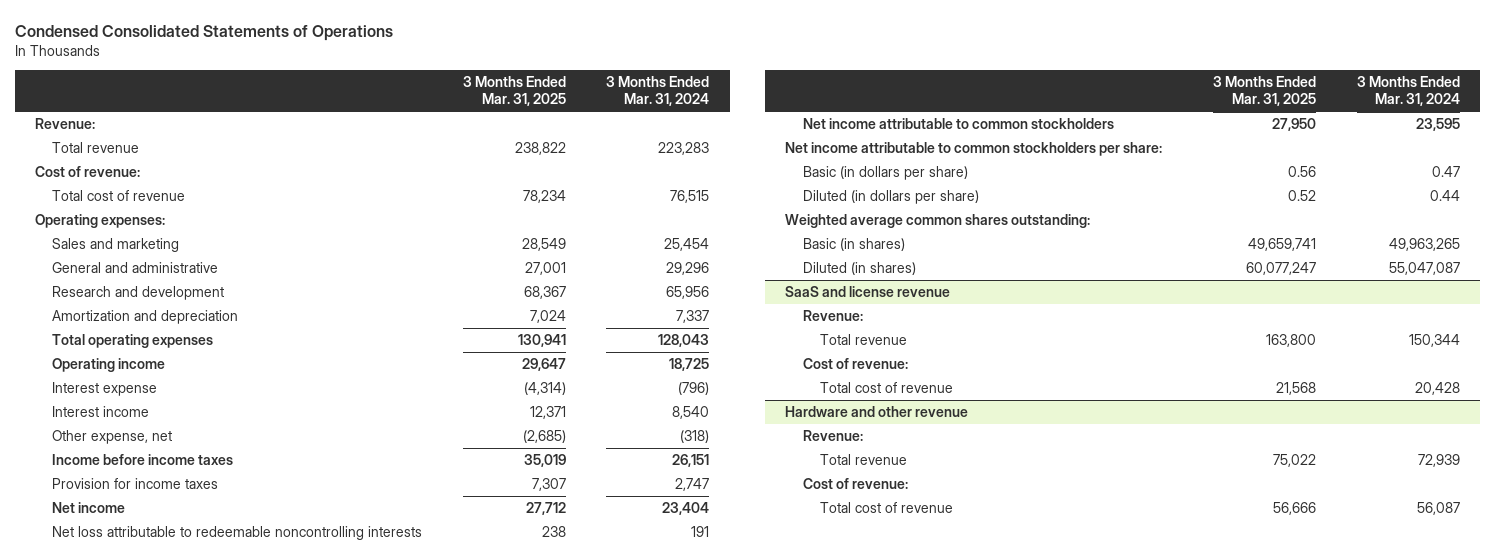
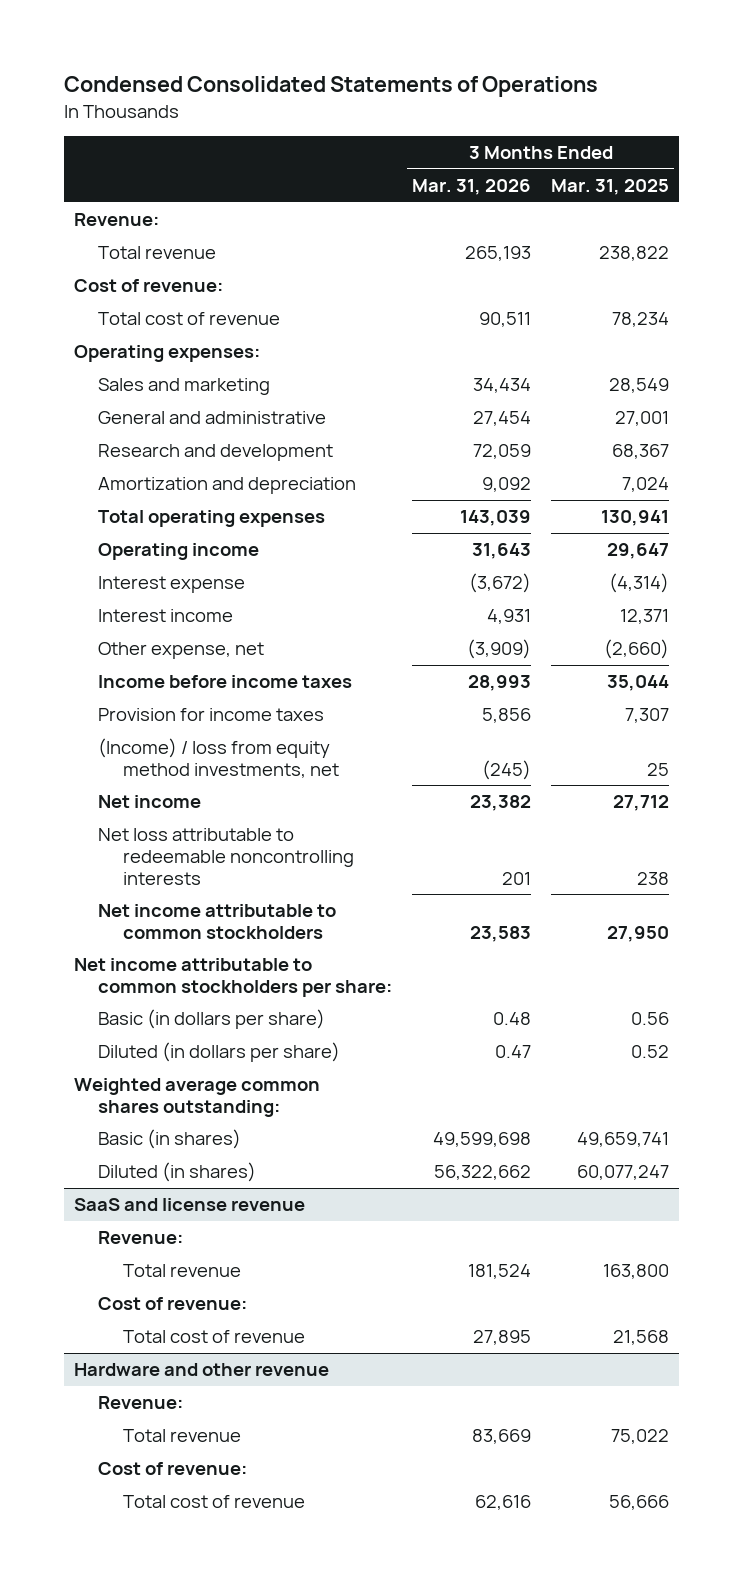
[606,75,710,107] 3 Months Ended Mar. 31, 2024 -> none
none -> [412,178,532,195] Mar. 31, 2026
[522,430,566,444] (2,685) -> [603,639,669,660] (2,660)
[523,454,566,468] 35,019 -> [606,675,669,692] 35,044
none -> [98,738,340,778] (Income) / loss from equity method investments, net

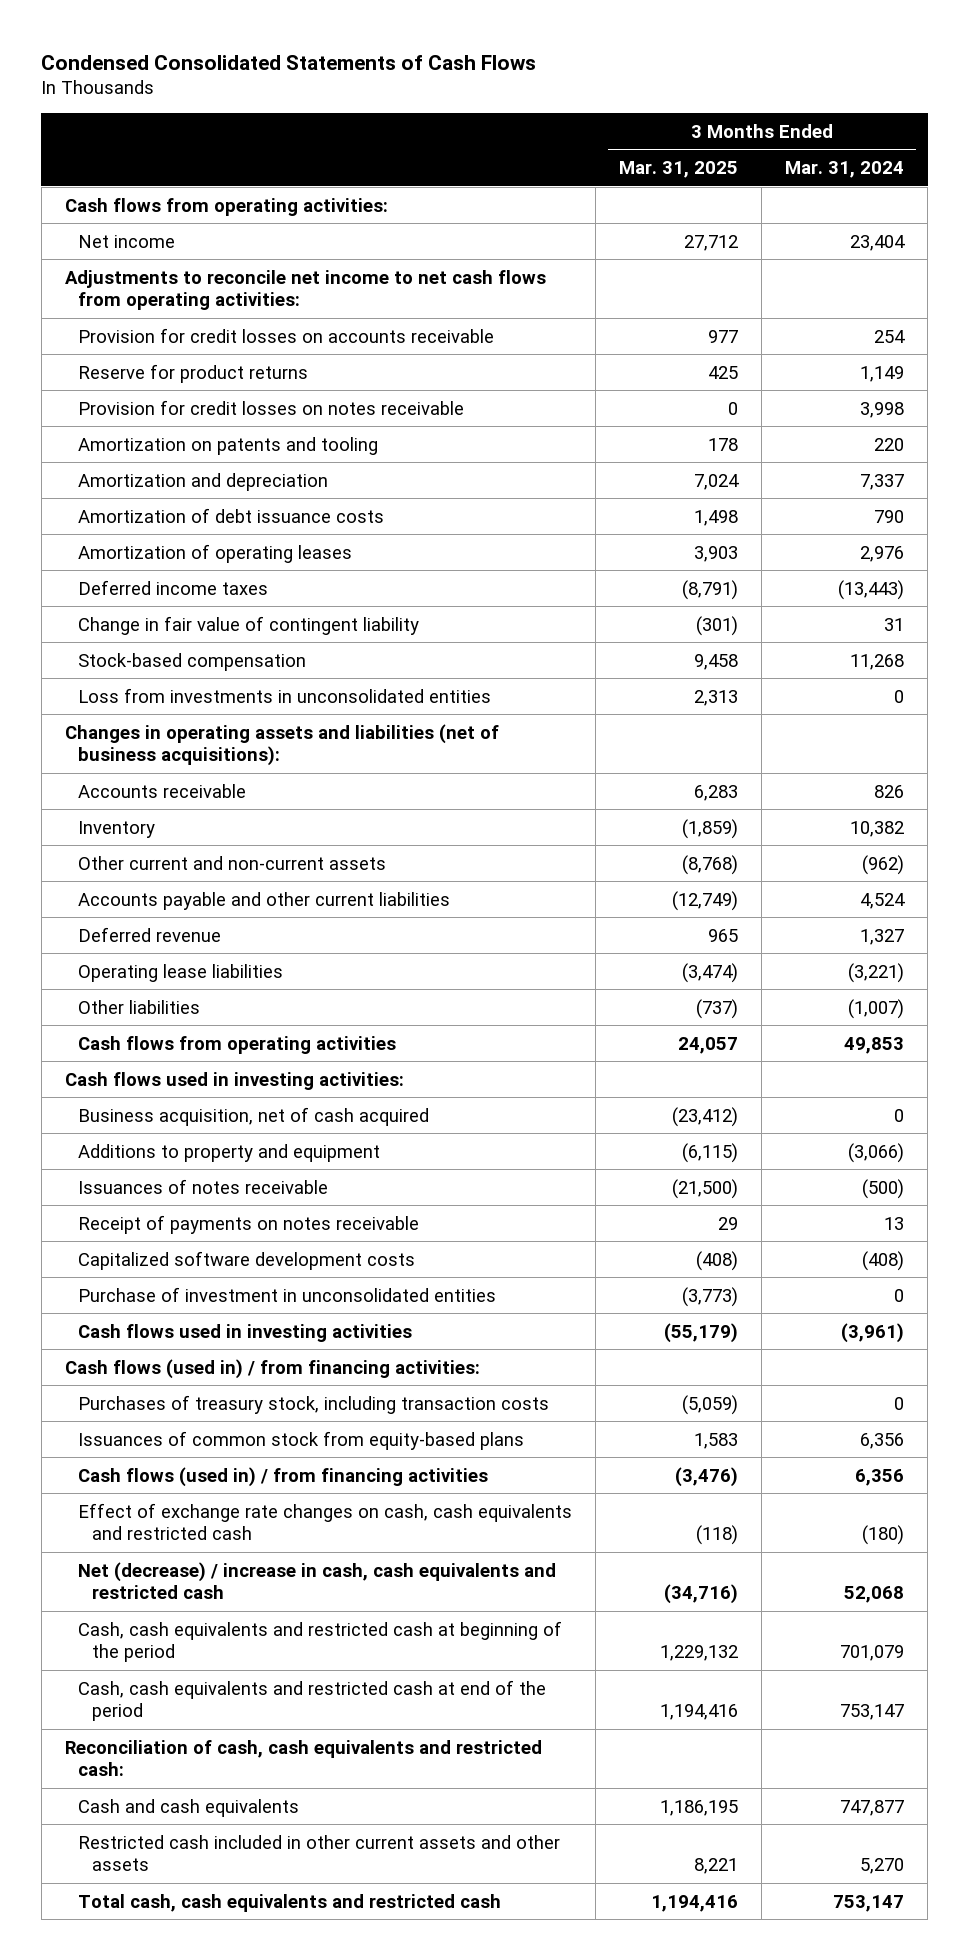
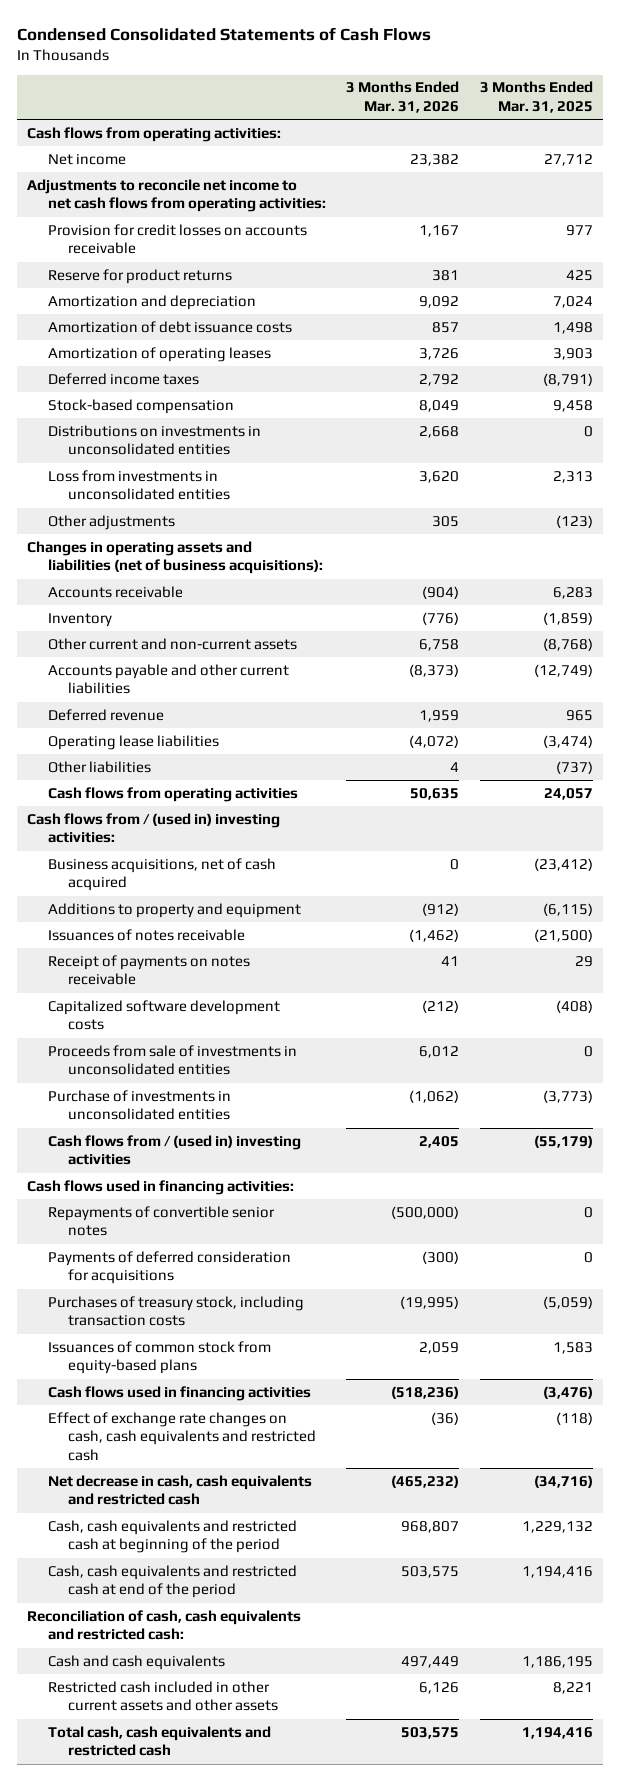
[785,161,905,179] Mar. 31, 2024 -> none
none -> [346,81,460,113] 3 Months Ended Mar. 31, 2026
[78,399,465,415] Provision for credit losses on notes receivable -> none
[78,436,379,455] Amortization on patents and tooling -> none
[78,615,420,635] Change in fair value of contingent liability -> none
none -> [47,424,261,456] Distributions on investments in unconsolidated entities
none -> [47,514,175,530] Other adjustments
[64,1071,404,1090] Cash flows used in investing activities: -> [26,812,280,844] Cash flows from / (used in) investing activities:
[78,1106,430,1126] Business acquisition, net of cash acquired -> [47,857,276,892] Business acquisitions, net of cash acquired
none -> [47,1044,297,1076] Proceeds from sale of investments in unconsolidated entities
[78,1286,497,1302] Purchase of investment in unconsolidated entities -> [47,1089,231,1121] Purchase of investments in unconsolidated entities
[78,1323,413,1342] Cash flows used in investing activities -> [47,1134,301,1166] Cash flows from / (used in) investing activities
[64,1358,480,1379] Cash flows (used in) / from financing activities: -> [26,1179,294,1195] Cash flows used in financing activities:
none -> [47,1205,275,1237] Repayments of convertible senior notes
none -> [47,1250,291,1285] Payments of deferred consideration for acquisitions
[78,1466,489,1487] Cash flows (used in) / from financing activities -> [47,1385,311,1401] Cash flows used in financing activities
[78,1561,557,1600] Net (decrease) / increase in cash, cash equivalents and restricted cash -> [47,1474,312,1506] Net decrease in cash, cash equivalents and restricted cash

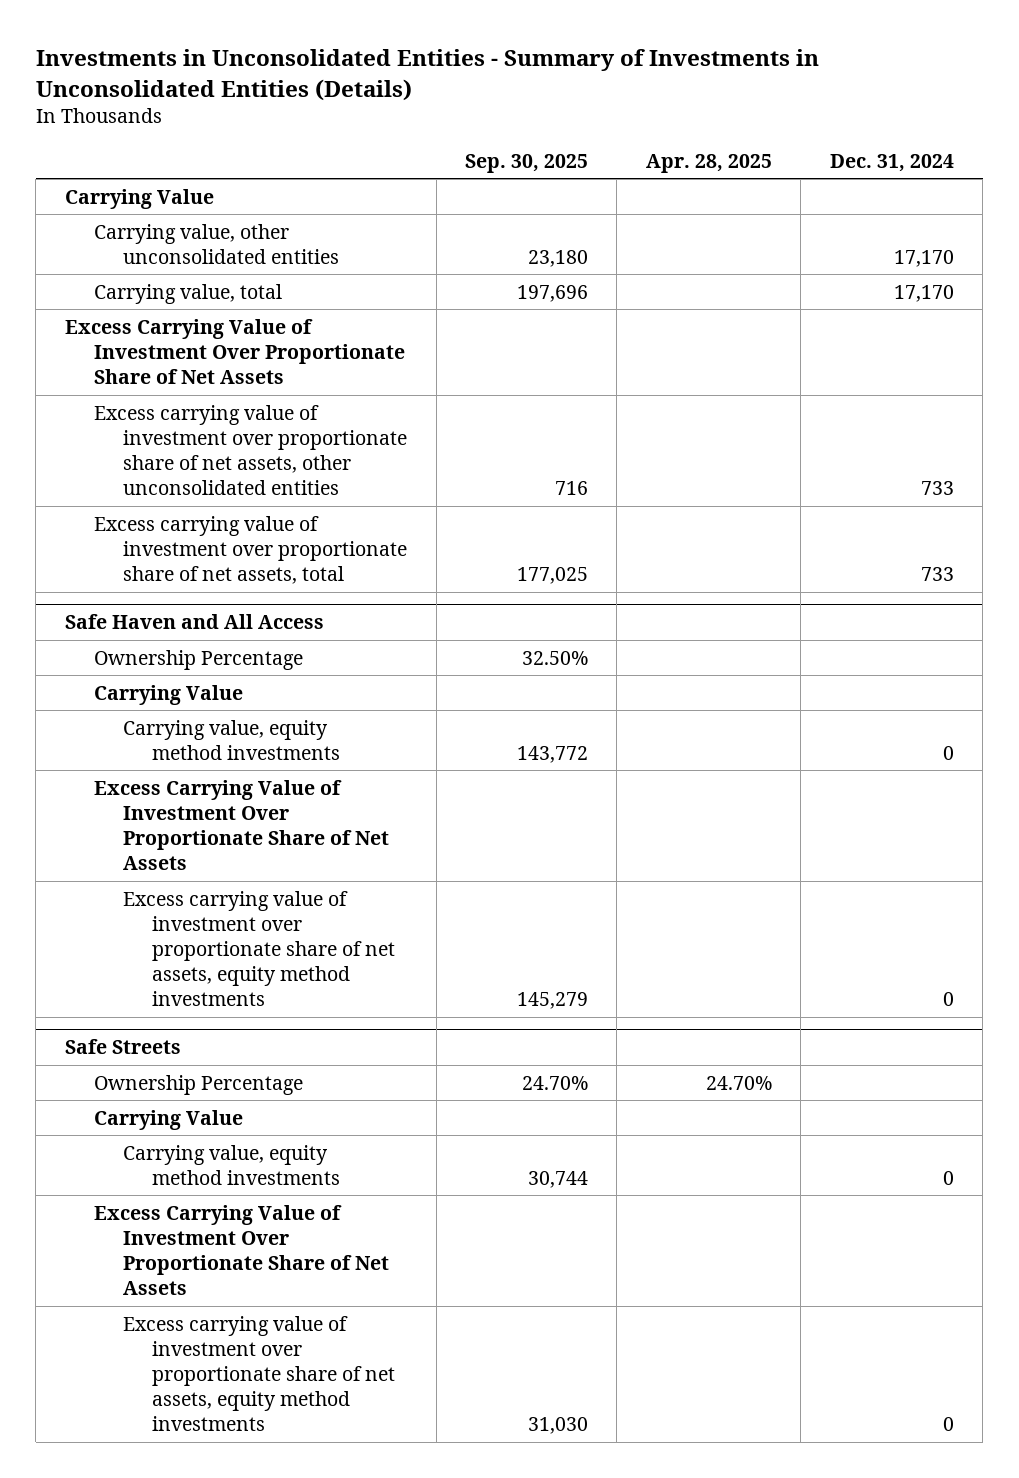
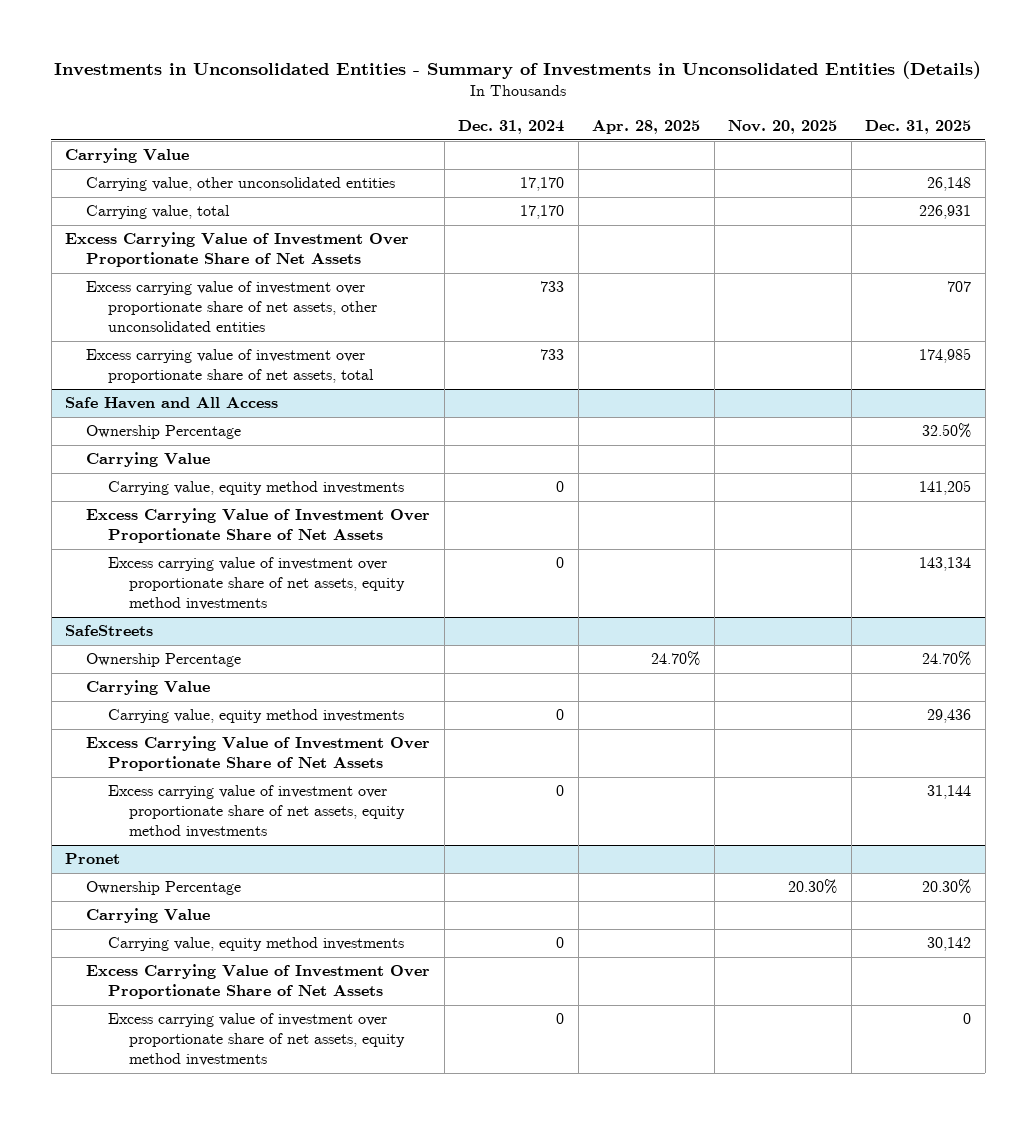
[464,153,588,173] Sep. 30, 2025 -> none
none -> [728,120,838,135] Nov. 20, 2025
none -> [865,120,972,135] Dec. 31, 2025
[64,1039,181,1055] Safe Streets -> [65,625,154,637] SafeStreets
none -> [65,853,121,865] Pronet
none -> [86,881,242,896] Ownership Percentage
none -> [86,908,211,924] Carrying Value
none -> [107,937,404,952] Carrying value, equity method investments
none -> [86,964,431,1000] Excess Carrying Value of Investment Over Proportionate Share of Net Assets
none -> [107,1013,405,1067] Excess carrying value of investment over proportionate share of net assets, equity method investments

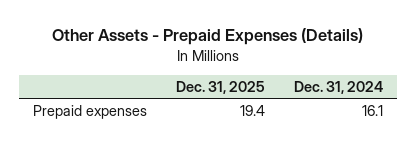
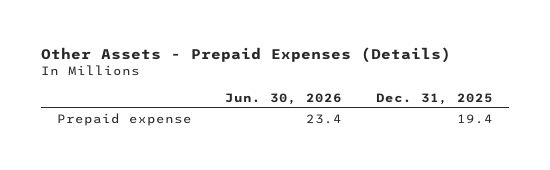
[293,81,383,95] Dec. 31, 2024 -> none
none -> [225,92,343,105] Jun. 30, 2026
[33,104,148,119] Prepaid expenses -> [57,113,193,127] Prepaid expense

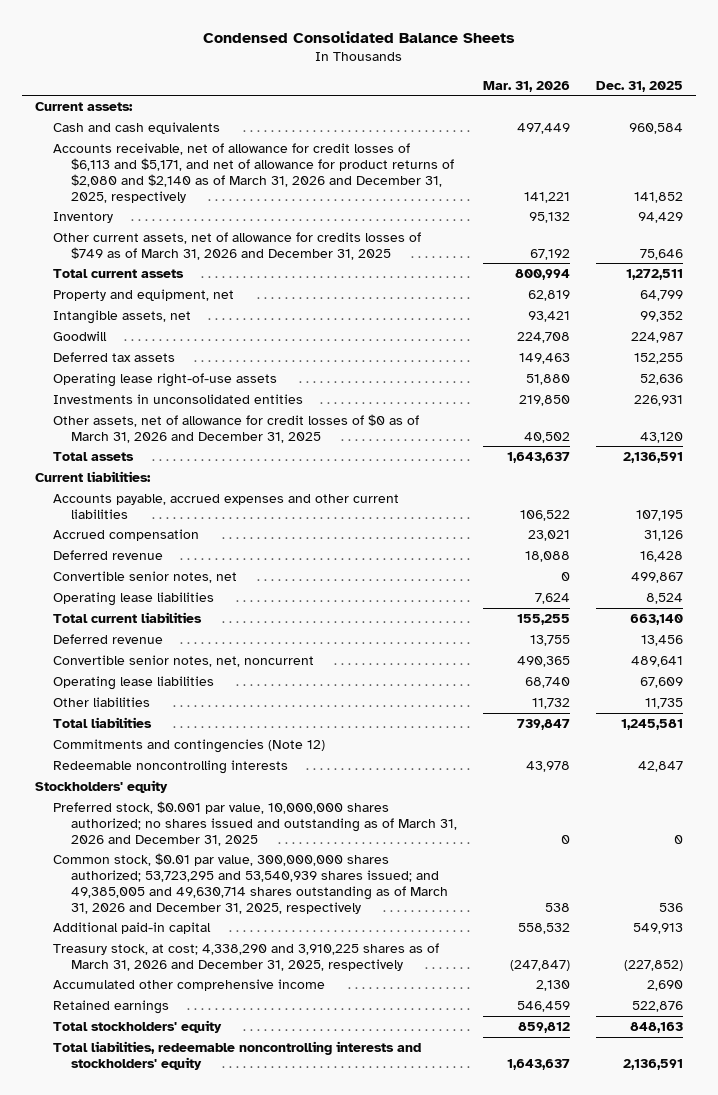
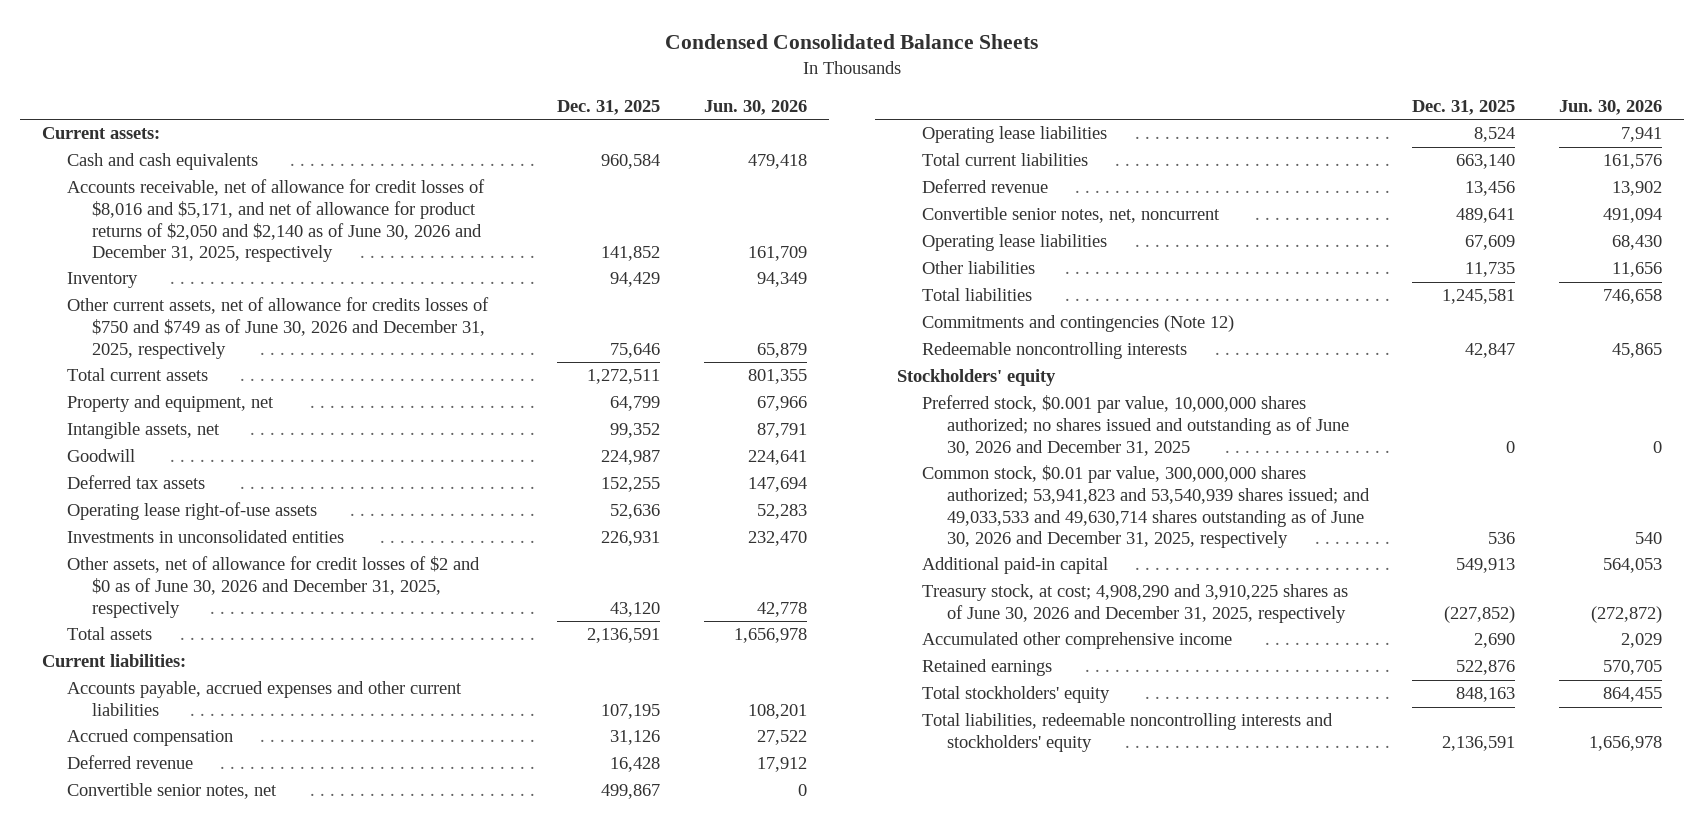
[483,80,571,92] Mar. 31, 2026 -> none
none -> [703,99,807,115] Jun. 30, 2026
[53,142,455,203] Accounts receivable, net of allowance for credit losses of $6,113 and $5,171, and net of allowance for product returns of $2,080 and $2,140 as of March 31, 2026 and December 31, 2025, respectively -> [66,179,485,263] Accounts receivable, net of allowance for credit losses of $8,016 and $5,171, and net of allowance for product returns of $2,050 and $2,140 as of June 30, 2026 and December 31, 2025, respectively
[53,231,422,260] Other current assets, net of allowance for credits losses of $749 as of March 31, 2026 and December 31, 2025 -> [66,297,489,359] Other current assets, net of allowance for credits losses of $750 and $749 as of June 30, 2026 and December 31, 2025, respectively
[53,413,420,443] Other assets, net of allowance for credit losses of $0 as of March 31, 2026 and December 31, 2025 -> [66,556,480,618] Other assets, net of allowance for credit losses of $2 and $0 as of June 30, 2026 and December 31, 2025, respectively
[53,800,458,846] Preferred stock, $0.001 par value, 10,000,000 shares authorized; no shares issued and outstanding as of March 31, 2026 and December 31, 2025 -> [921,395,1349,456] Preferred stock, $0.001 par value, 10,000,000 shares authorized; no shares issued and outstanding as of June 30, 2026 and December 31, 2025
[53,852,449,914] Common stock, $0.01 par value, 300,000,000 shares authorized; 53,723,295 and 53,540,939 shares issued; and 49,385,005 and 49,630,714 shares outstanding as of March 31, 2026 and December 31, 2025, respectively -> [921,465,1370,549] Common stock, $0.01 par value, 300,000,000 shares authorized; 53,941,823 and 53,540,939 shares issued; and 49,033,533 and 49,630,714 shares outstanding as of June 30, 2026 and December 31, 2025, respectively
[53,942,440,971] Treasury stock, at cost; 4,338,290 and 3,910,225 shares as of March 31, 2026 and December 31, 2025, respectively -> [921,584,1348,623] Treasury stock, at cost; 4,908,290 and 3,910,225 shares as of June 30, 2026 and December 31, 2025, respectively

